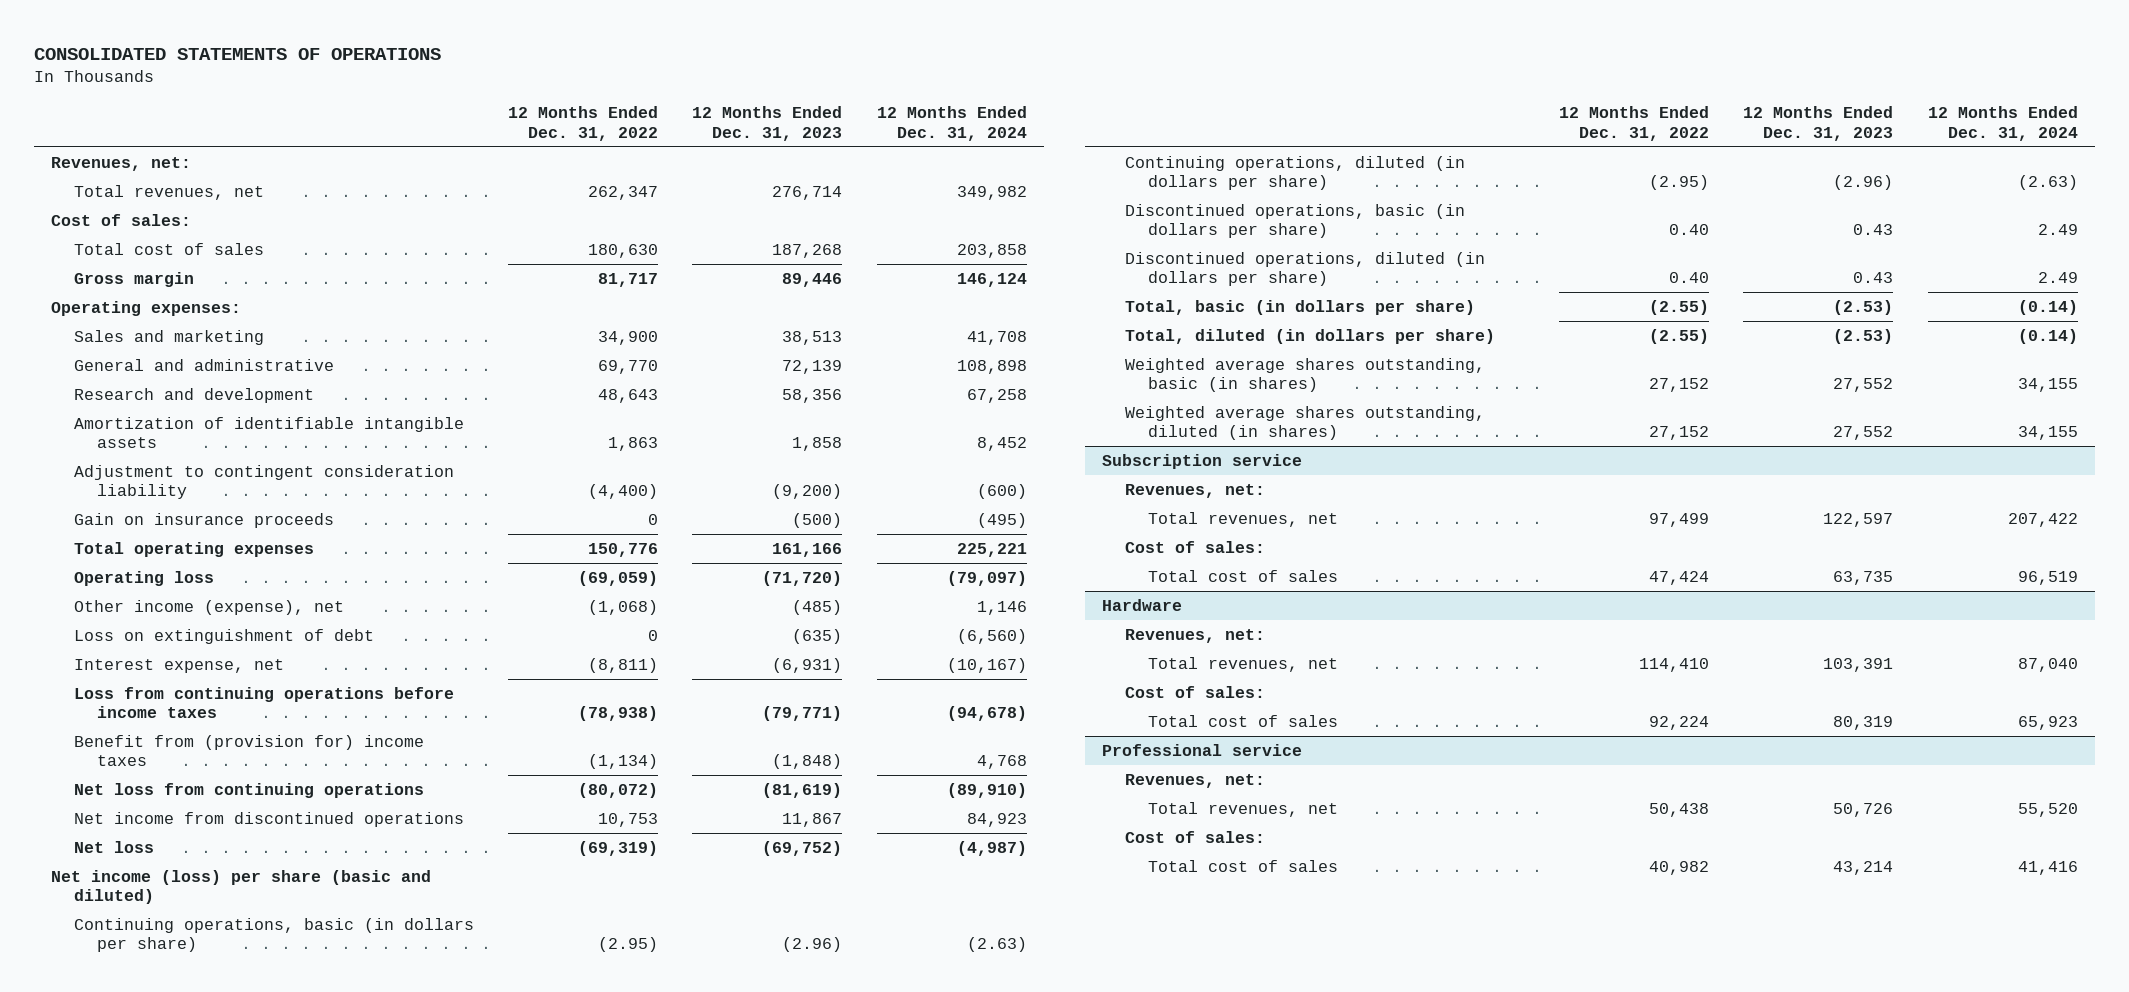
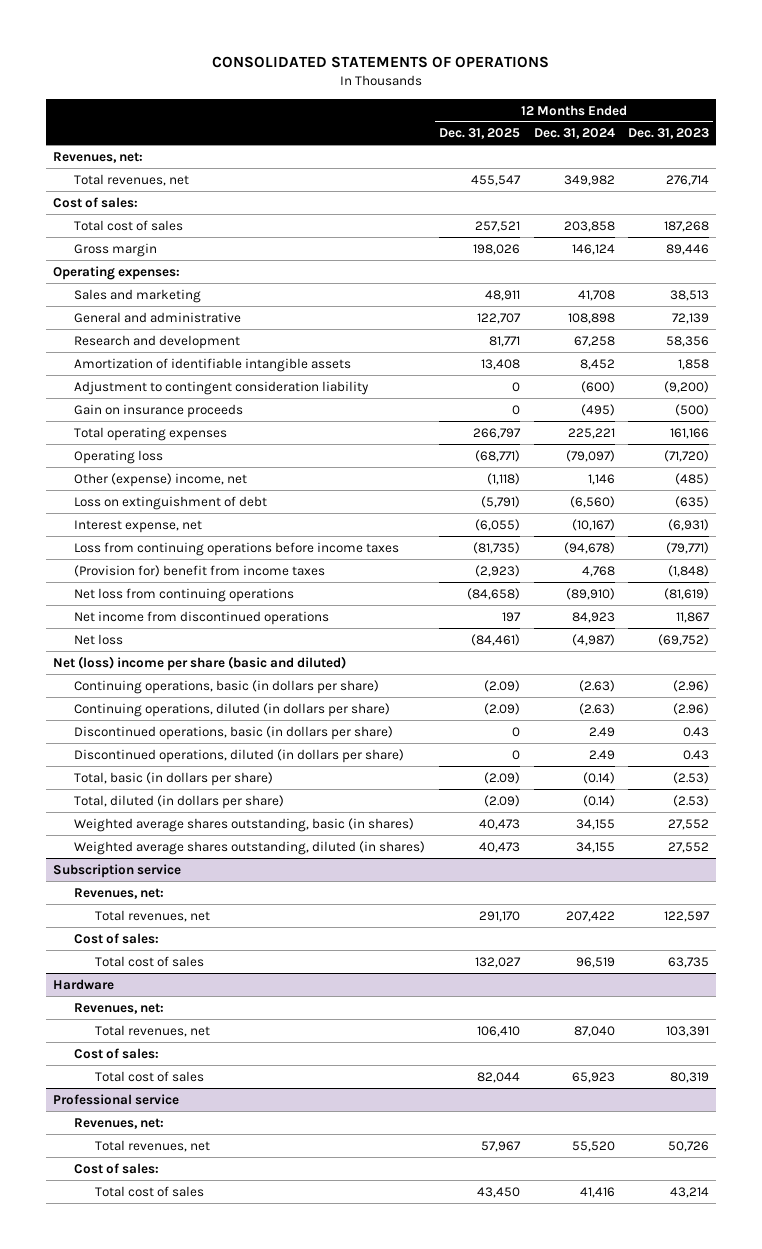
[508,106,659,141] 12 Months Ended Dec. 31, 2022 -> none
none -> [438,128,520,140] Dec. 31, 2025
[73,600,344,616] Other income (expense), net -> [73,472,247,487] Other (expense) income, net
[73,735,424,767] Benefit from (provision for) income taxes -> [73,564,325,577] (Provision for) benefit from income taxes
[51,870,432,905] Net income (loss) per share (basic and diluted) -> [52,655,346,671] Net (loss) income per share (basic and diluted)

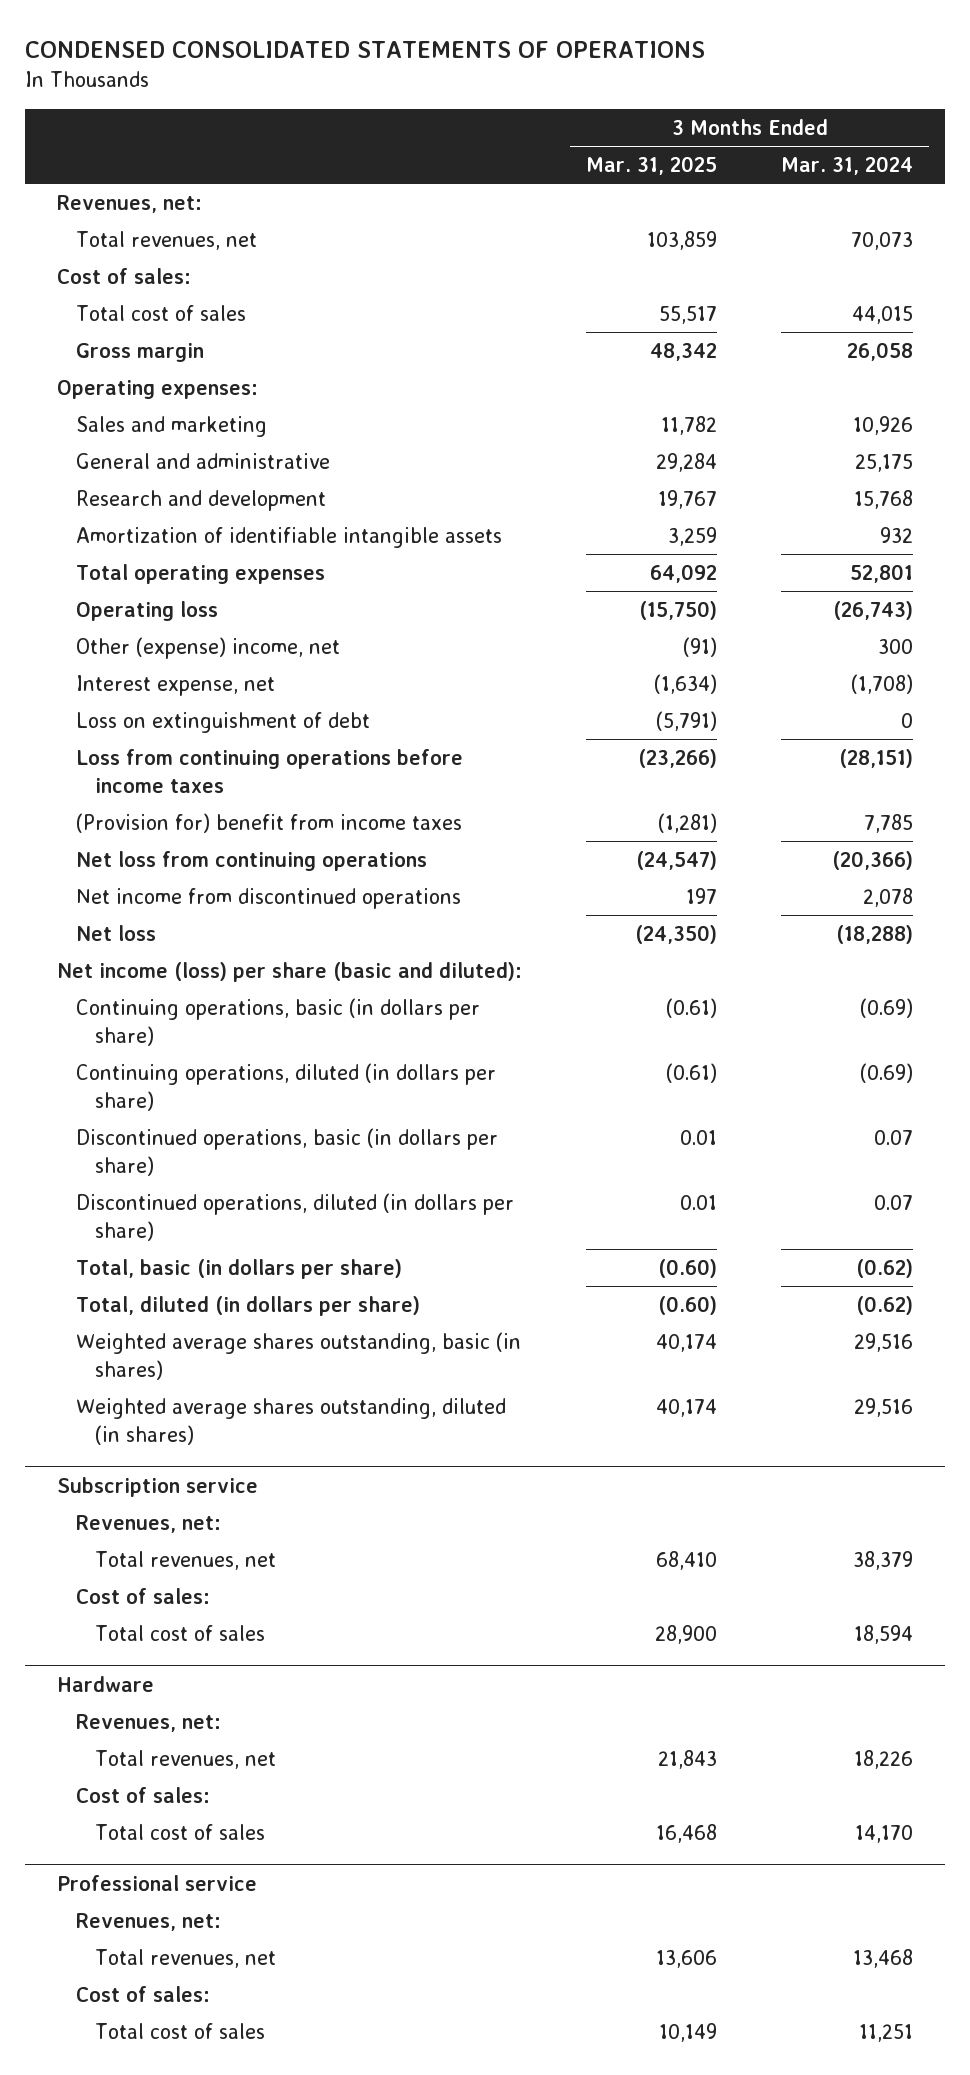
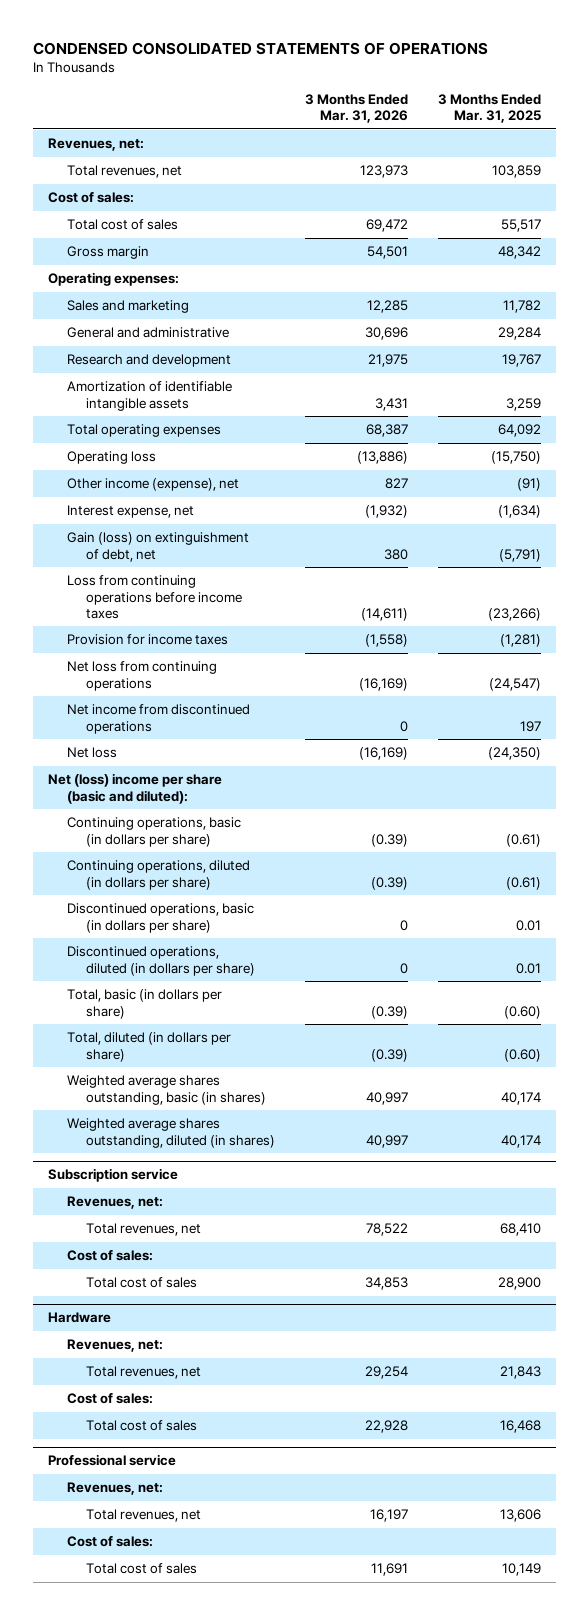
[781,155,914,175] Mar. 31, 2024 -> none
none -> [305,93,409,124] 3 Months Ended Mar. 31, 2026
[76,636,341,659] Other (expense) income, net -> [66,478,239,492] Other income (expense), net
[76,711,371,733] Loss on extinguishment of debt -> [66,532,249,562] Gain (loss) on extinguishment of debt, net
[76,812,463,833] (Provision for) benefit from income taxes -> [66,634,228,646] Provision for income taxes
[56,961,522,982] Net income (loss) per share (basic and diluted): -> [47,773,222,804] Net (loss) income per share (basic and diluted):

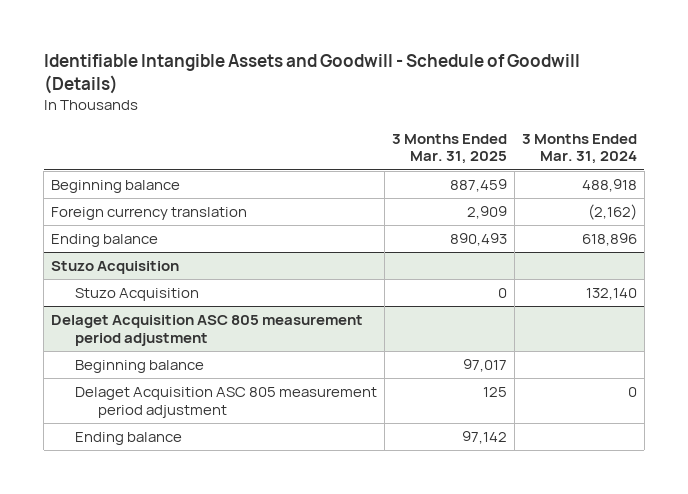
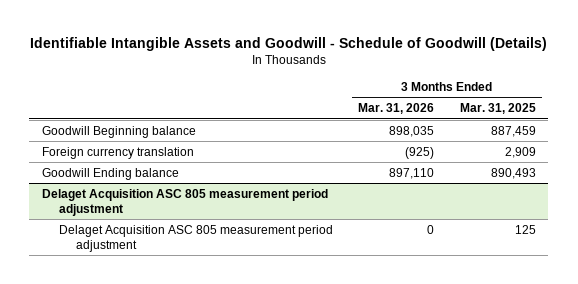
[521,133,637,165] 3 Months Ended Mar. 31, 2024 -> none
none -> [358,103,435,115] Mar. 31, 2026
[51,180,181,194] Beginning balance -> [41,125,196,138] Goodwill Beginning balance
[51,261,180,275] Stuzo Acquisition -> none
[74,288,199,302] Stuzo Acquisition -> none
[51,234,159,248] Ending balance -> [41,167,179,180] Goodwill Ending balance
[74,360,204,374] Beginning balance -> none
[74,432,182,446] Ending balance -> none

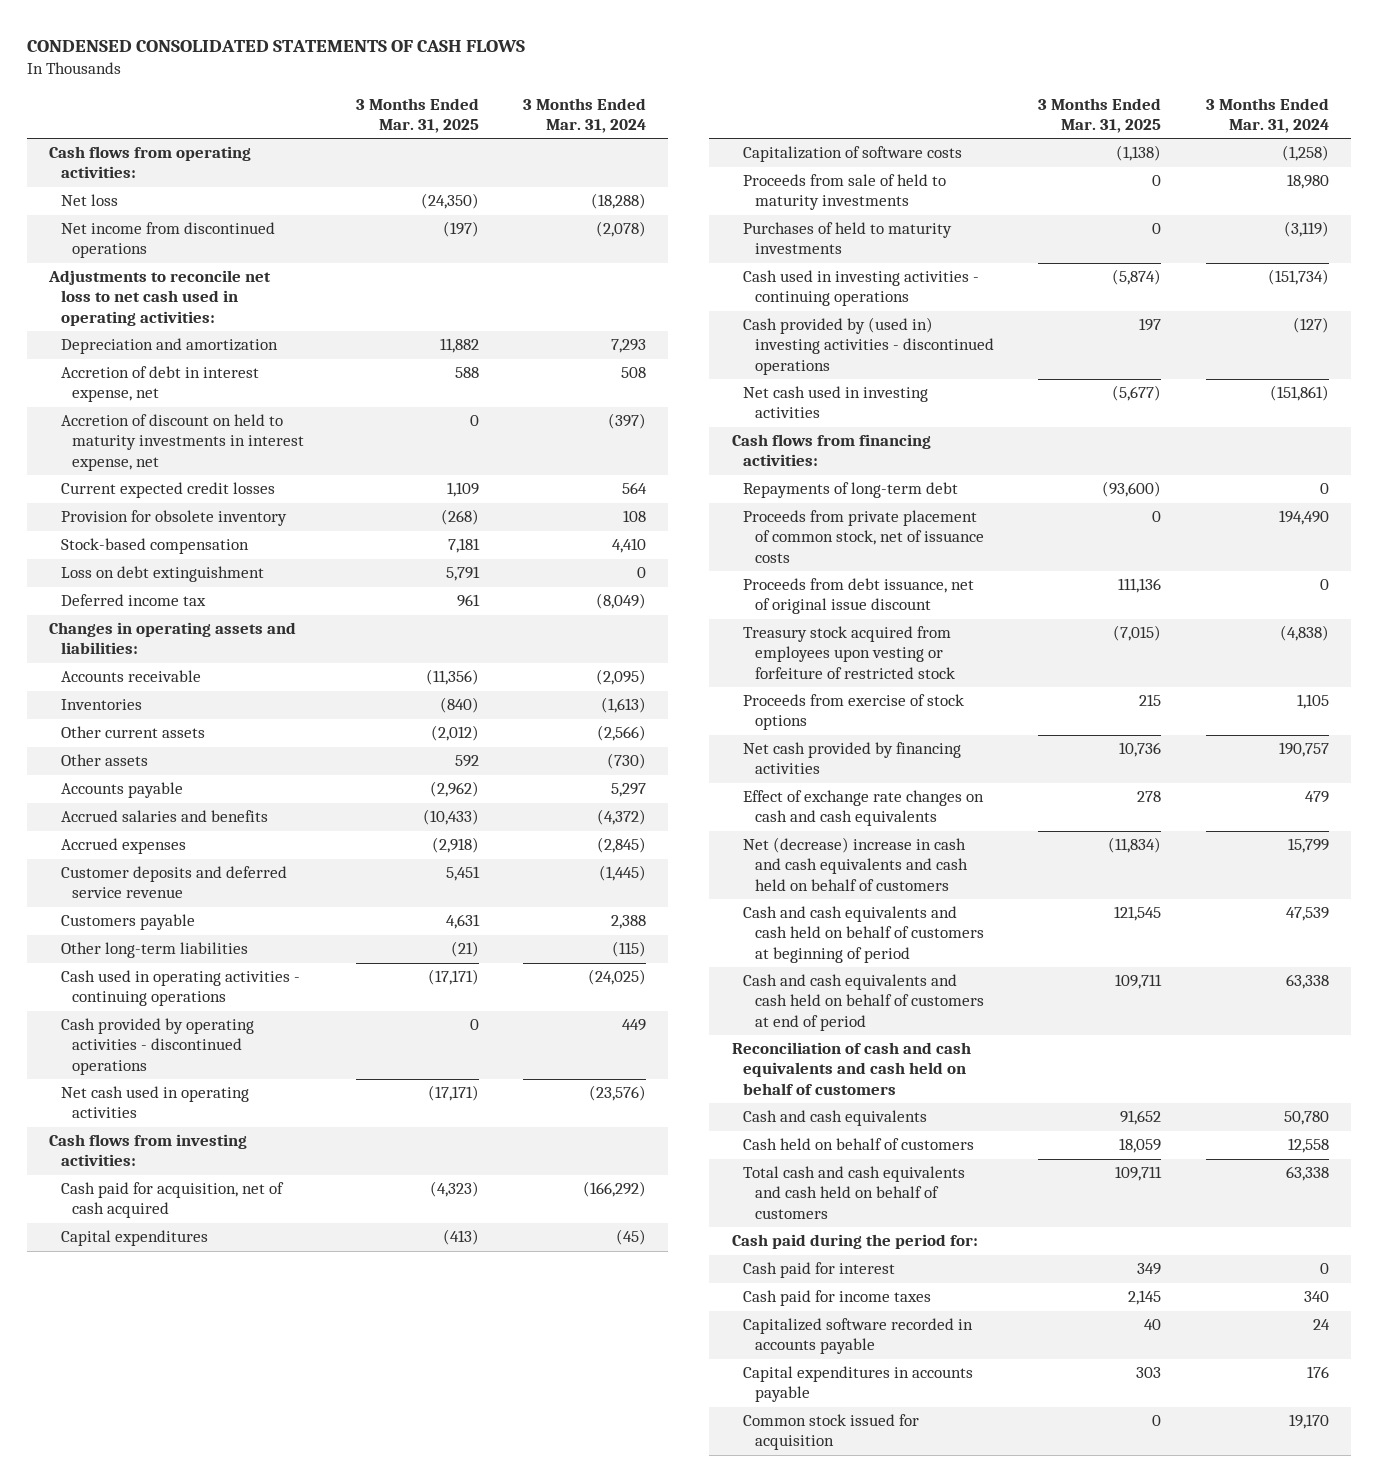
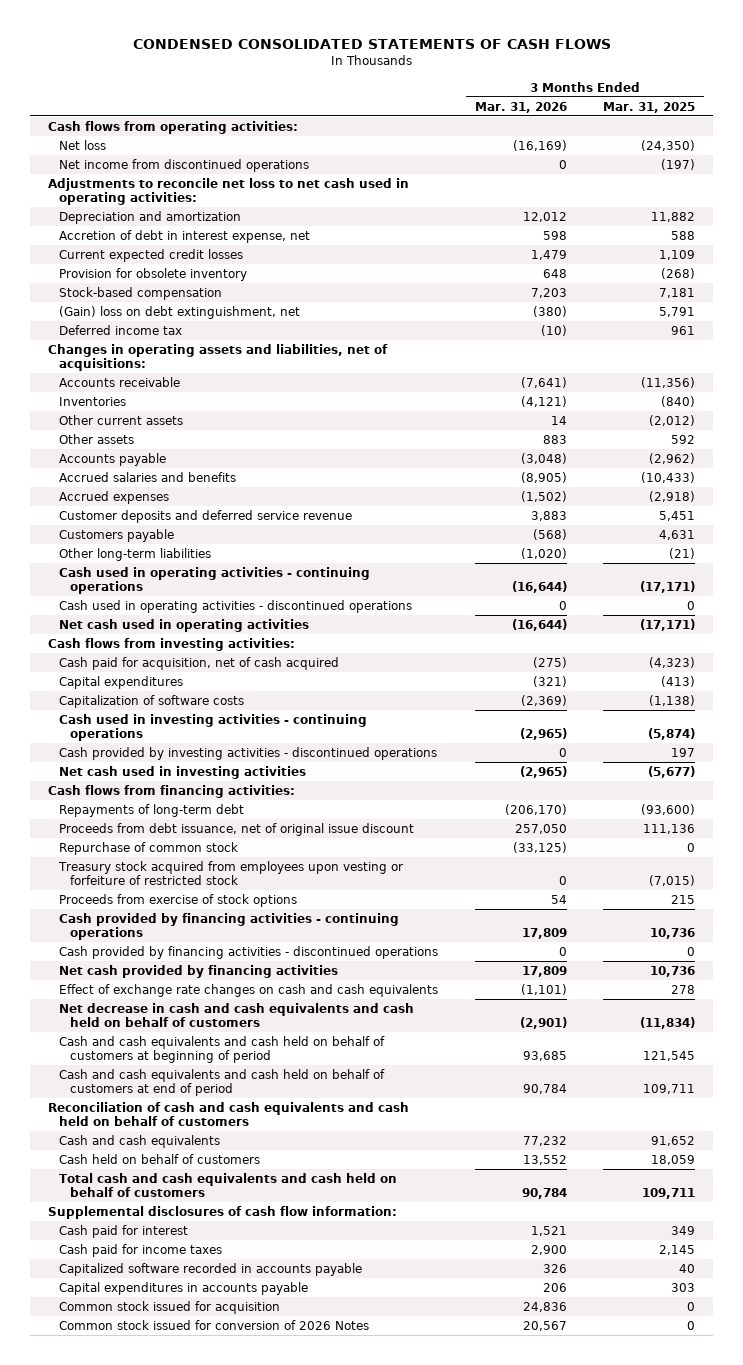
[523,97,647,134] 3 Months Ended Mar. 31, 2024 -> none
none -> [474,101,567,113] Mar. 31, 2026
[60,414,305,471] Accretion of discount on held to maturity investments in interest expense, net -> none
[60,566,264,583] Loss on debt extinguishment -> [59,305,301,319] (Gain) loss on debt extinguishment, net
[49,622,297,655] Changes in operating assets and liabilities: -> [48,343,389,372] Changes in operating assets and liabilities, net of acquisitions:
[60,1018,254,1075] Cash provided by operating activities - discontinued operations -> [59,599,413,613] Cash used in operating activities - discontinued operations
[743,174,947,211] Proceeds from sale of held to maturity investments -> none
[743,222,953,255] Purchases of held to maturity investments -> none
[743,317,994,375] Cash provided by (used in) investing activities - discontinued operations -> [59,746,438,760] Cash provided by investing activities - discontinued operations
[743,510,984,563] Proceeds from private placement of common stock, net of issuance costs -> none
none -> [59,841,239,855] Repurchase of common stock
none -> [59,912,400,941] Cash provided by financing activities - continuing operations
none -> [59,945,439,959] Cash provided by financing activities - discontinued operations
[743,837,968,891] Net (decrease) increase in cash and cash equivalents and cash held on behalf of customers -> [59,1002,415,1028] Net decrease in cash and cash equivalents and cash held on behalf of customers
[731,1234,978,1250] Cash paid during the period for: -> none
none -> [48,1205,398,1219] Supplemental disclosures of cash flow information:
none -> [59,1319,370,1330] Common stock issued for conversion of 2026 Notes

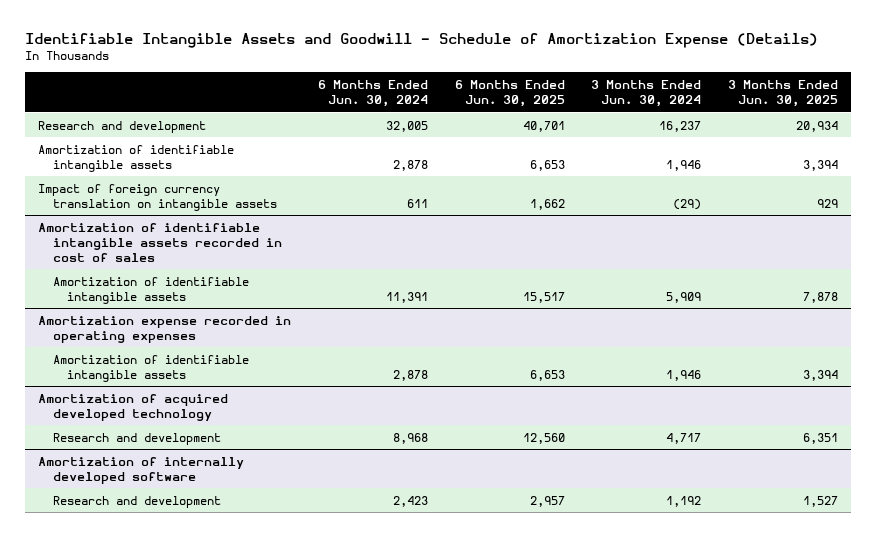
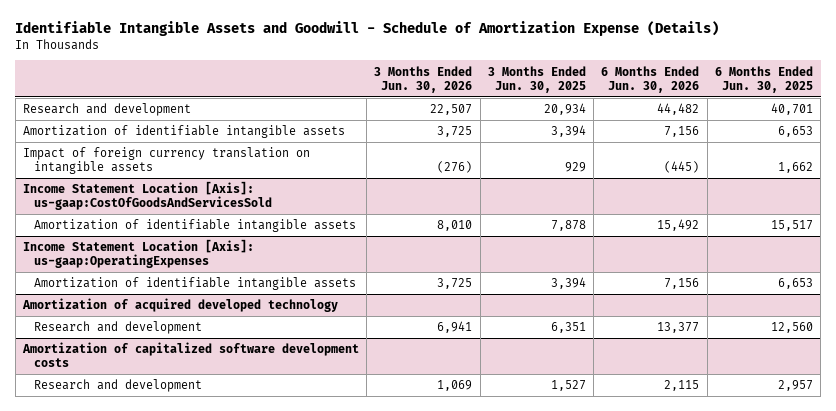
[318,79,429,108] 6 Months Ended Jun. 30, 2024 -> none
[591,79,702,108] 3 Months Ended Jun. 30, 2024 -> none
none -> [374,65,473,93] 3 Months Ended Jun. 30, 2026
none -> [601,65,700,93] 6 Months Ended Jun. 30, 2026
[38,222,282,263] Amortization of identifiable intangible assets recorded in cost of sales -> none
none -> [22,181,272,211] Income Statement Location [Axis]: us-gaap:CostOfGoodsAndServicesSold
[38,315,292,343] Amortization expense recorded in operating expenses -> none
none -> [22,239,254,269] Income Statement Location [Axis]: us-gaap:OperatingExpenses
[38,456,245,484] Amortization of internally developed software -> [21,342,359,368] Amortization of capitalized software development costs

